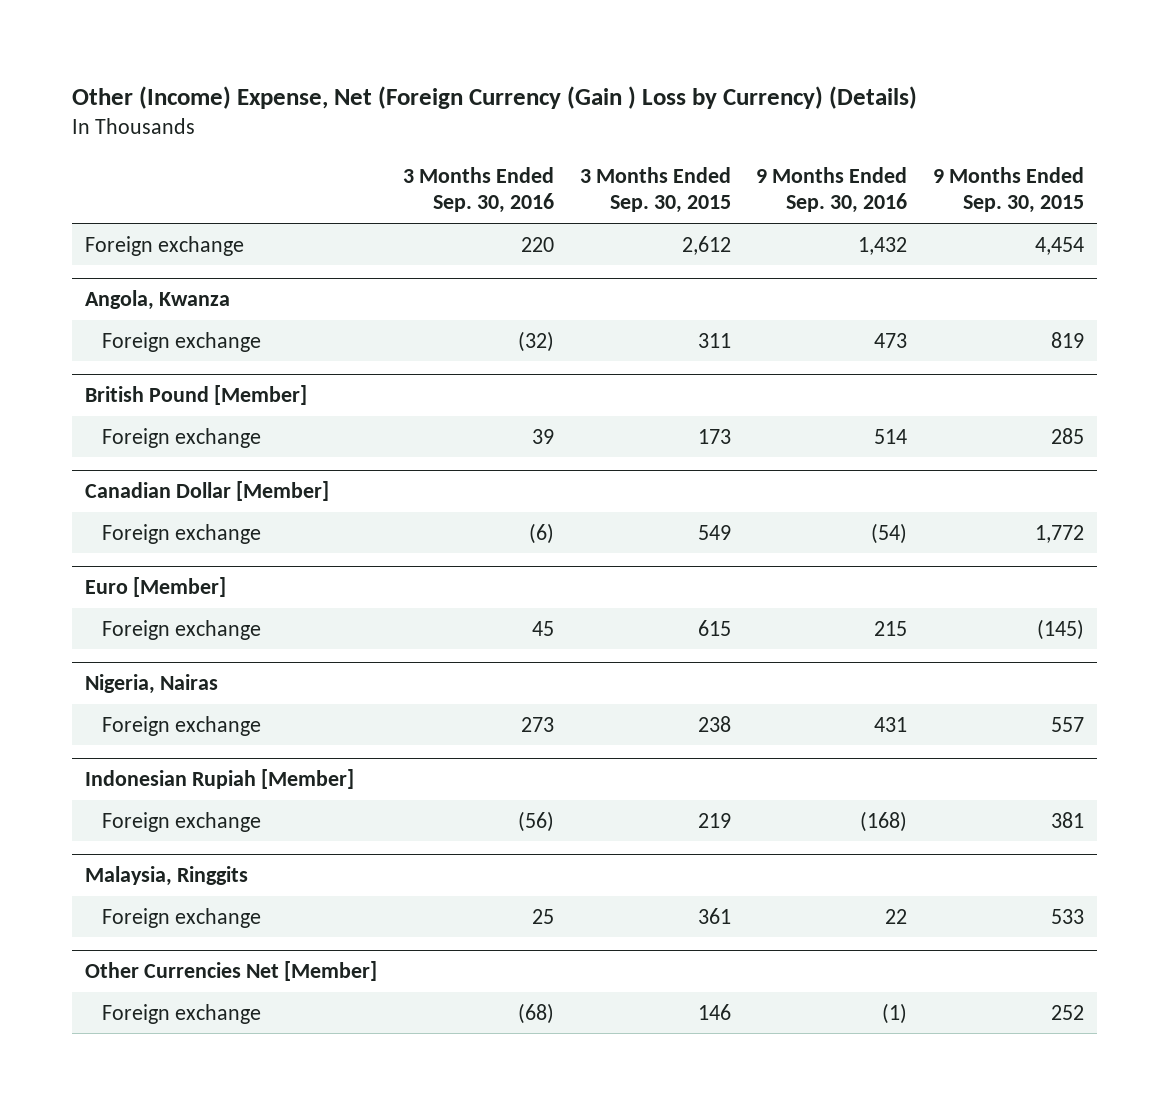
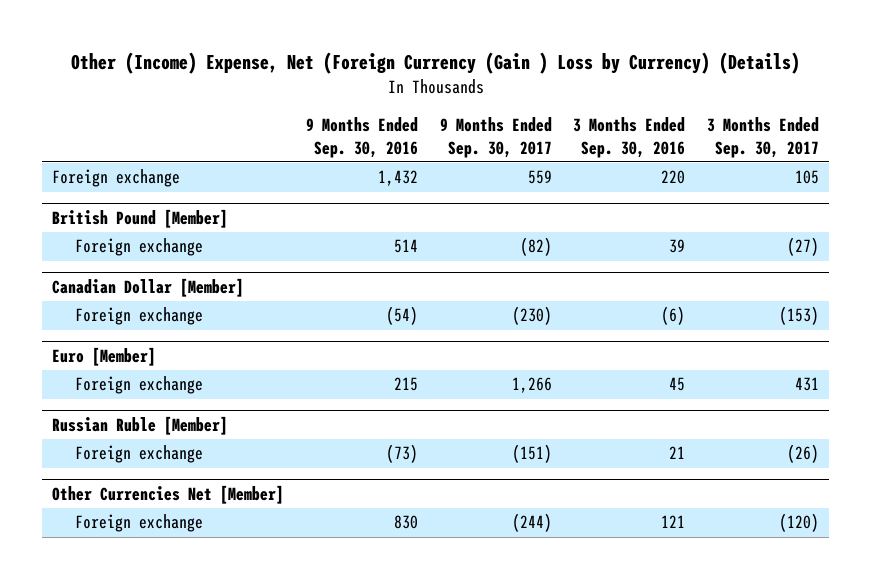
[579,167,731,214] 3 Months Ended Sep. 30, 2015 -> none
[933,167,1085,214] 9 Months Ended Sep. 30, 2015 -> none
none -> [439,116,552,158] 9 Months Ended Sep. 30, 2017
none -> [706,116,819,158] 3 Months Ended Sep. 30, 2017
[84,289,230,310] Angola, Kwanza -> none
[101,331,261,352] Foreign exchange -> none
[84,673,218,694] Nigeria, Nairas -> none
[84,768,354,789] Indonesian Rupiah [Member] -> none
[101,811,261,832] Foreign exchange -> none
[84,865,248,886] Malaysia, Ringgits -> none
[101,907,261,928] Foreign exchange -> none
none -> [52,415,229,435] Russian Ruble [Member]
[520,716,554,732] 273 -> [669,446,686,460] 21
[874,716,908,732] 431 -> [385,444,418,464] (73)
[517,1002,554,1024] (68) -> [661,515,686,529] 121
[882,1002,908,1024] (1) -> [393,515,418,530] 830

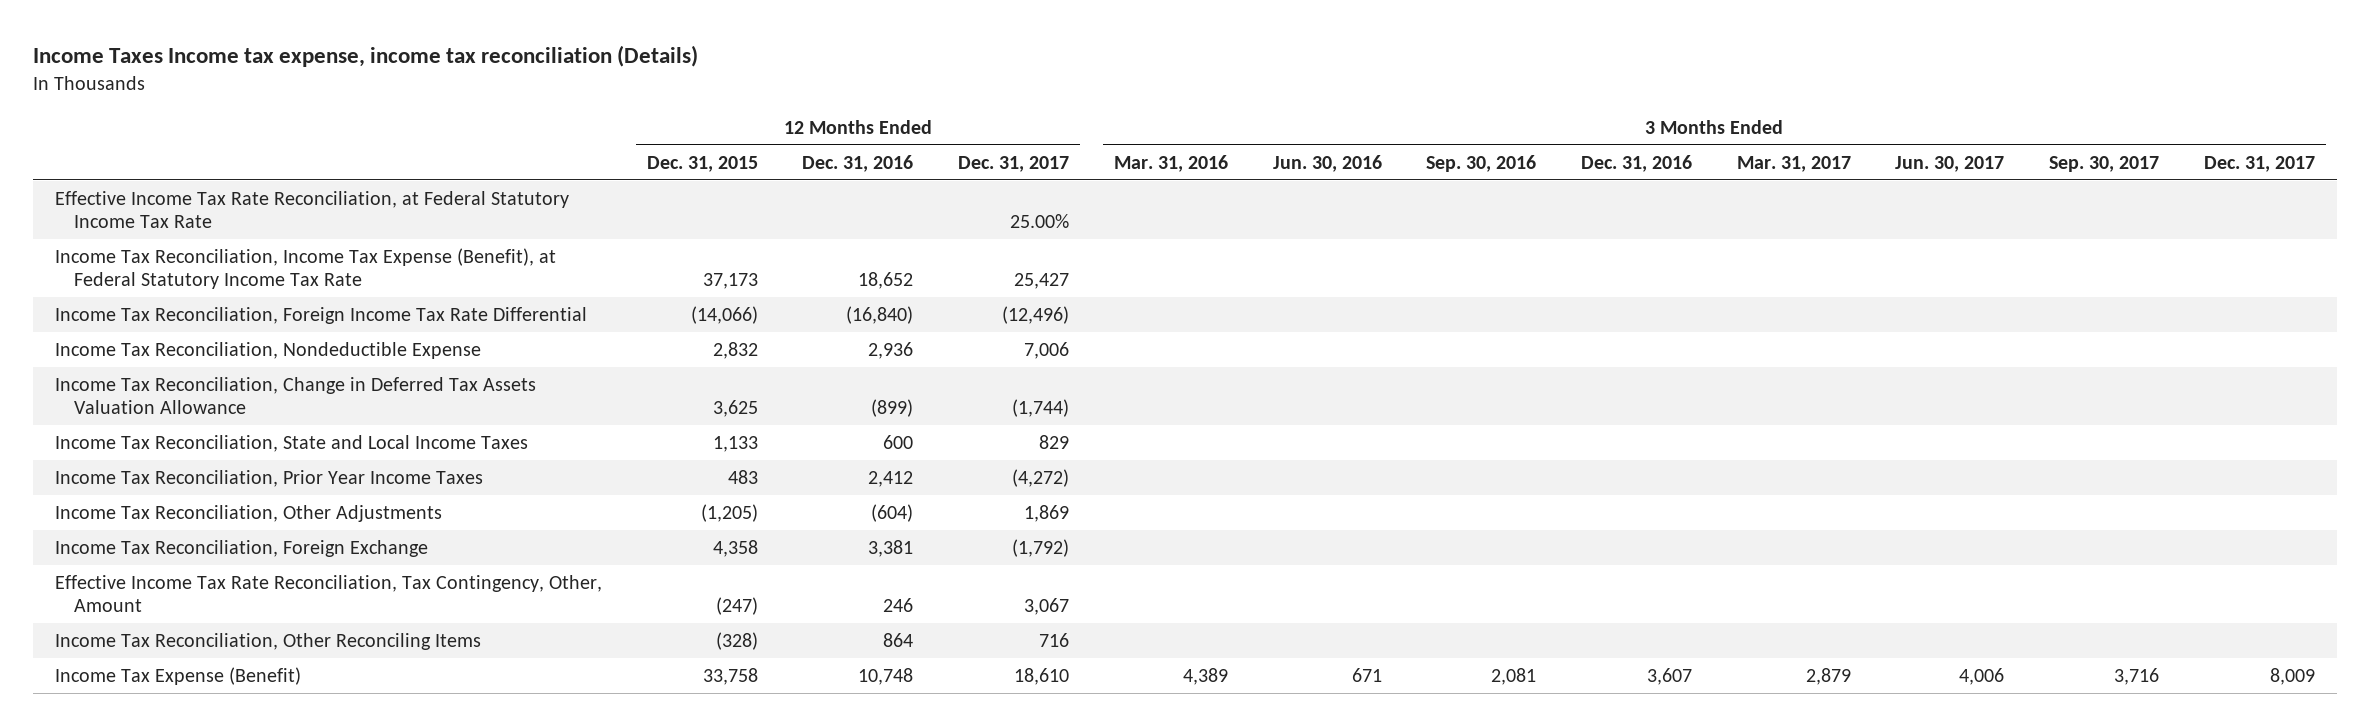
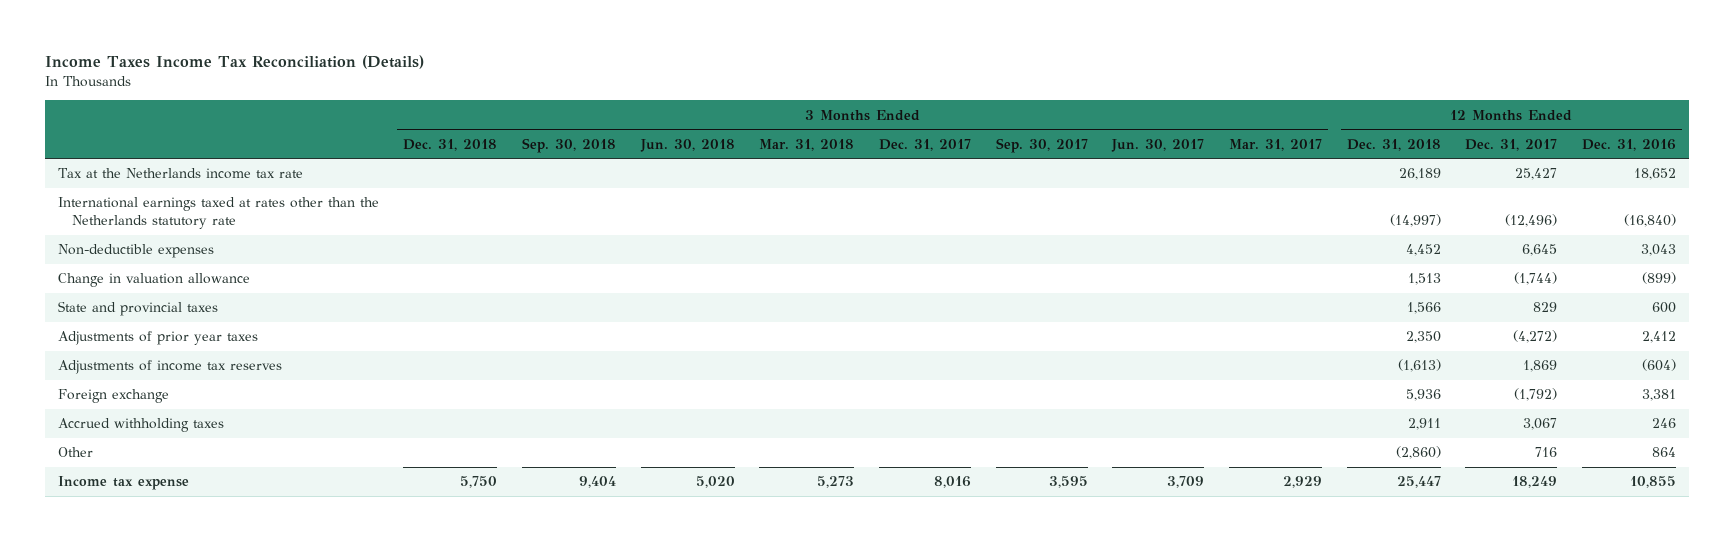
[32,45,698,68] Income Taxes Income tax expense, income tax reconciliation (Details) -> [45,55,425,70] Income Taxes Income Tax Reconciliation (Details)
[646,155,758,172] Dec. 31, 2015 -> none
[1113,154,1228,172] Mar. 31, 2016 -> none
[1272,154,1382,172] Jun. 30, 2016 -> none
[1426,154,1537,172] Sep. 30, 2016 -> none
[1581,154,1693,172] Dec. 31, 2016 -> none
none -> [403,138,498,151] Dec. 31, 2018
none -> [522,137,617,153] Sep. 30, 2018
none -> [639,138,735,152] Jun. 30, 2018
none -> [759,138,855,151] Mar. 31, 2018
none -> [1346,138,1441,151] Dec. 31, 2018
[54,191,569,229] Effective Income Tax Rate Reconciliation, at Federal Statutory Income Tax Rate -> none
[54,342,481,360] Income Tax Reconciliation, Nondeductible Expense -> none
[54,248,556,290] Income Tax Reconciliation, Income Tax Expense (Benefit), at Federal Statutory Income Tax Rate -> [57,168,303,180] Tax at the Netherlands income tax rate
[54,307,587,325] Income Tax Reconciliation, Foreign Income Tax Rate Differential -> [57,197,379,230] International earnings taxed at rates other than the Netherlands statutory rate
none -> [57,244,214,259] Non-deductible expenses
[54,377,536,415] Income Tax Reconciliation, Change in Deferred Tax Assets Valuation Allowance -> [57,273,250,288] Change in valuation allowance
[54,435,528,453] Income Tax Reconciliation, State and Local Income Taxes -> [57,301,218,317] State and provincial taxes
[54,470,483,488] Income Tax Reconciliation, Prior Year Income Taxes -> [57,331,258,346] Adjustments of prior year taxes
[54,505,442,523] Income Tax Reconciliation, Other Adjustments -> [57,360,282,375] Adjustments of income tax reserves
[54,540,428,558] Income Tax Reconciliation, Foreign Exchange -> [57,389,169,404] Foreign exchange
[54,575,602,613] Effective Income Tax Rate Reconciliation, Tax Contingency, Other, Amount -> [57,418,224,433] Accrued withholding taxes
[54,633,481,651] Income Tax Reconciliation, Other Reconciling Items -> [57,447,93,458] Other
[54,667,301,686] Income Tax Expense (Benefit) -> [57,476,189,491] Income tax expense
[858,668,914,686] 10,748 -> [1630,476,1677,489] 10,855
[1014,668,1070,686] 18,610 -> [1512,476,1558,489] 18,249
[1805,668,1851,686] 2,879 -> [1283,476,1323,489] 2,929
[1959,668,2005,686] 4,006 -> [1167,476,1205,489] 3,709
[2114,668,2160,686] 3,716 -> [1048,476,1088,489] 3,595
[2269,668,2315,686] 8,009 -> [934,476,972,489] 8,016

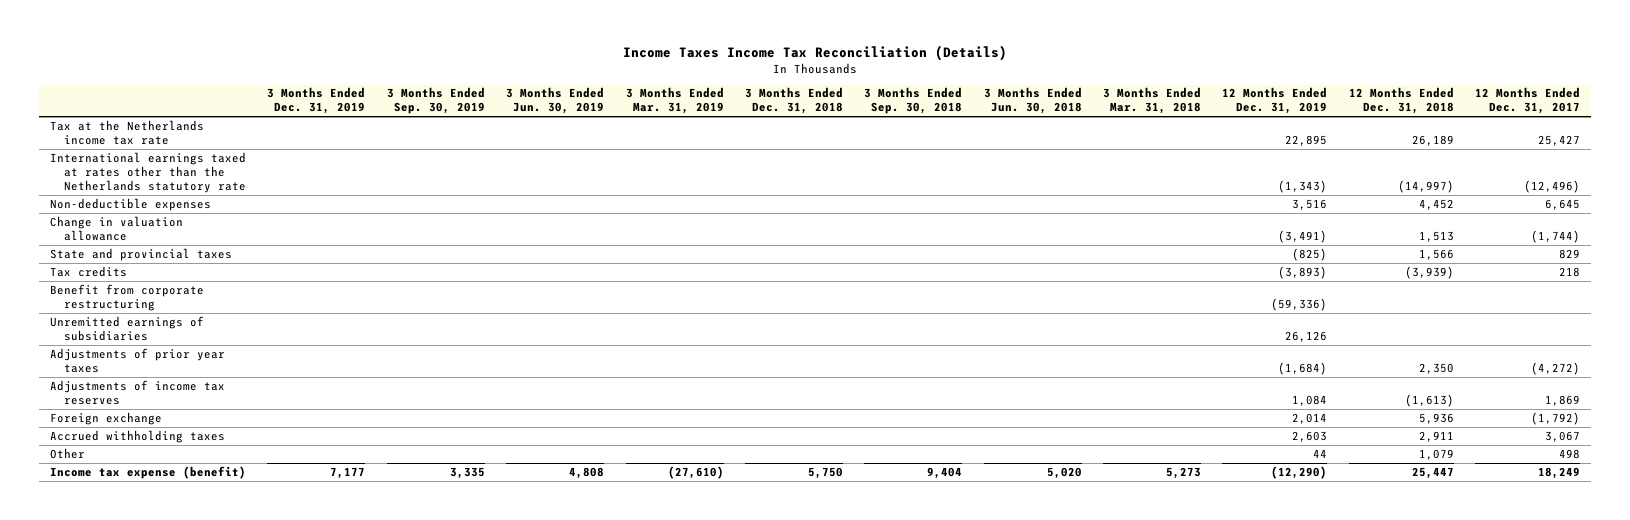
[879,138,972,151] Dec. 31, 2017 -> none
[995,137,1088,153] Sep. 30, 2017 -> none
[1111,138,1205,152] Jun. 30, 2017 -> none
[1229,138,1323,151] Mar. 31, 2017 -> none
[1582,138,1677,151] Dec. 31, 2016 -> none
none -> [267,87,366,115] 3 Months Ended Dec. 31, 2019
none -> [386,87,485,115] 3 Months Ended Sep. 30, 2019
none -> [506,87,605,115] 3 Months Ended Jun. 30, 2019
none -> [625,87,724,115] 3 Months Ended Mar. 31, 2019
none -> [1222,87,1328,115] 12 Months Ended Dec. 31, 2019
none -> [50,265,128,277] Tax credits
none -> [50,283,205,311] Benefit from corporate restructuring
none -> [50,315,205,341] Unremitted earnings of subsidiaries
[1395,446,1441,460] (2,860) -> [1418,448,1454,460] 1,079
[1535,447,1558,458] 716 -> [1559,448,1581,459] 498
[57,476,189,491] Income tax expense -> [50,465,247,479] Income tax expense (benefit)

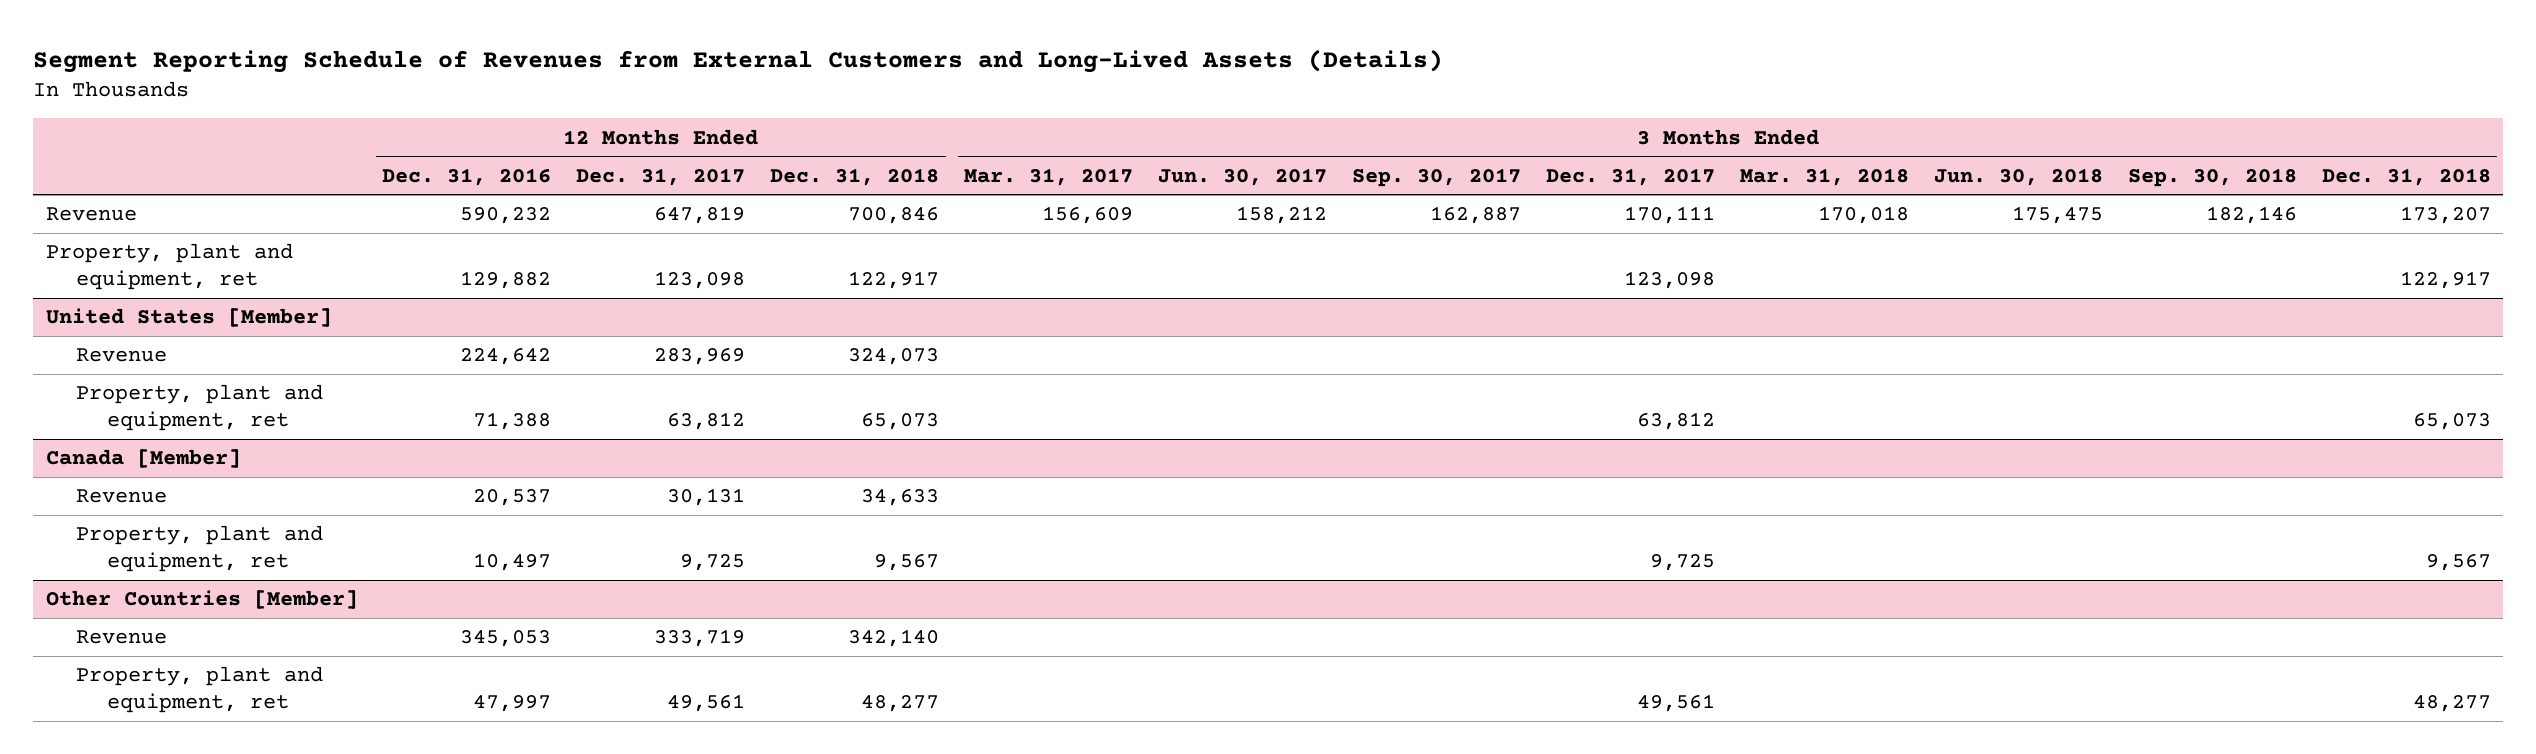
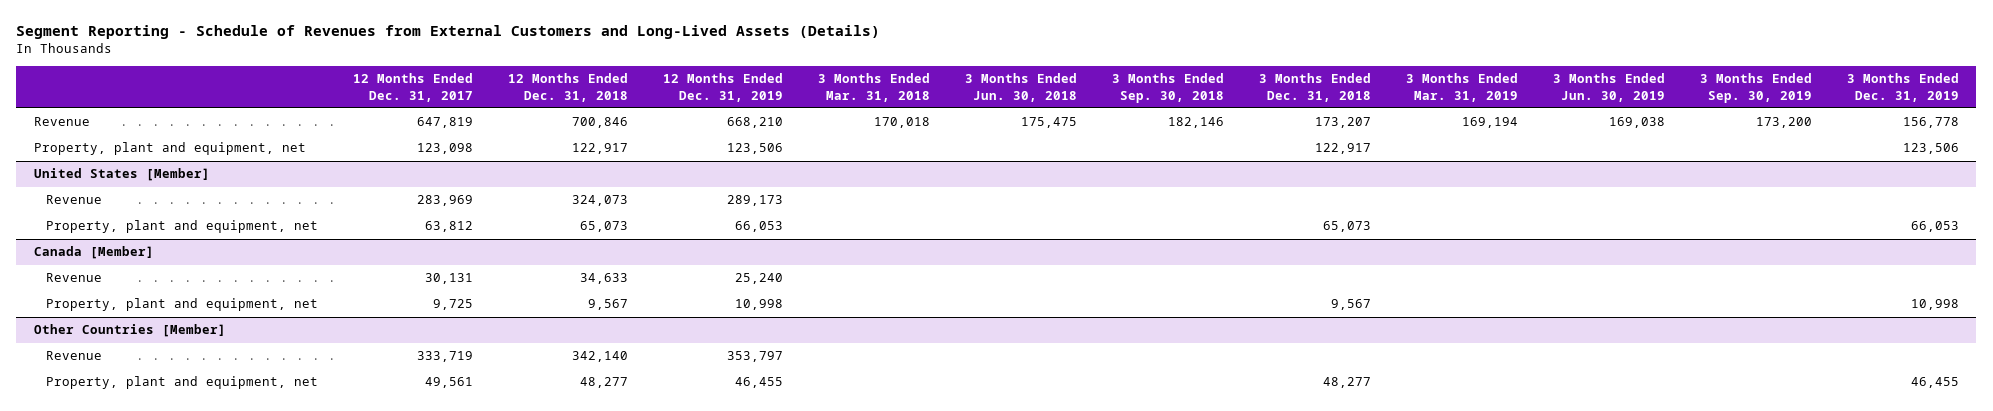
[33,48,1444,73] Segment Reporting Schedule of Revenues from External Customers and Long-Lived Assets (Details) -> [16,24,881,39] Segment Reporting - Schedule of Revenues from External Customers and Long-Lived Assets (Details)
[382,167,552,186] Dec. 31, 2016 -> none
[964,167,1134,186] Mar. 31, 2017 -> none
[1158,167,1328,186] Jun. 30, 2017 -> none
[1352,167,1522,187] Sep. 30, 2017 -> none
[1546,167,1716,186] Dec. 31, 2017 -> none
none -> [663,73,784,102] 12 Months Ended Dec. 31, 2019
none -> [1406,73,1519,102] 3 Months Ended Mar. 31, 2019
none -> [1553,73,1666,102] 3 Months Ended Jun. 30, 2019
none -> [1699,73,1812,103] 3 Months Ended Sep. 30, 2019
none -> [1846,73,1959,102] 3 Months Ended Dec. 31, 2019
[45,243,293,291] Property, plant and equipment, ret -> [33,142,306,156] Property, plant and equipment, net
[76,384,324,432] Property, plant and equipment, ret -> [46,220,319,234] Property, plant and equipment, net
[76,525,324,573] Property, plant and equipment, ret -> [46,298,319,312] Property, plant and equipment, net
[76,666,324,714] Property, plant and equipment, ret -> [46,376,319,390] Property, plant and equipment, net

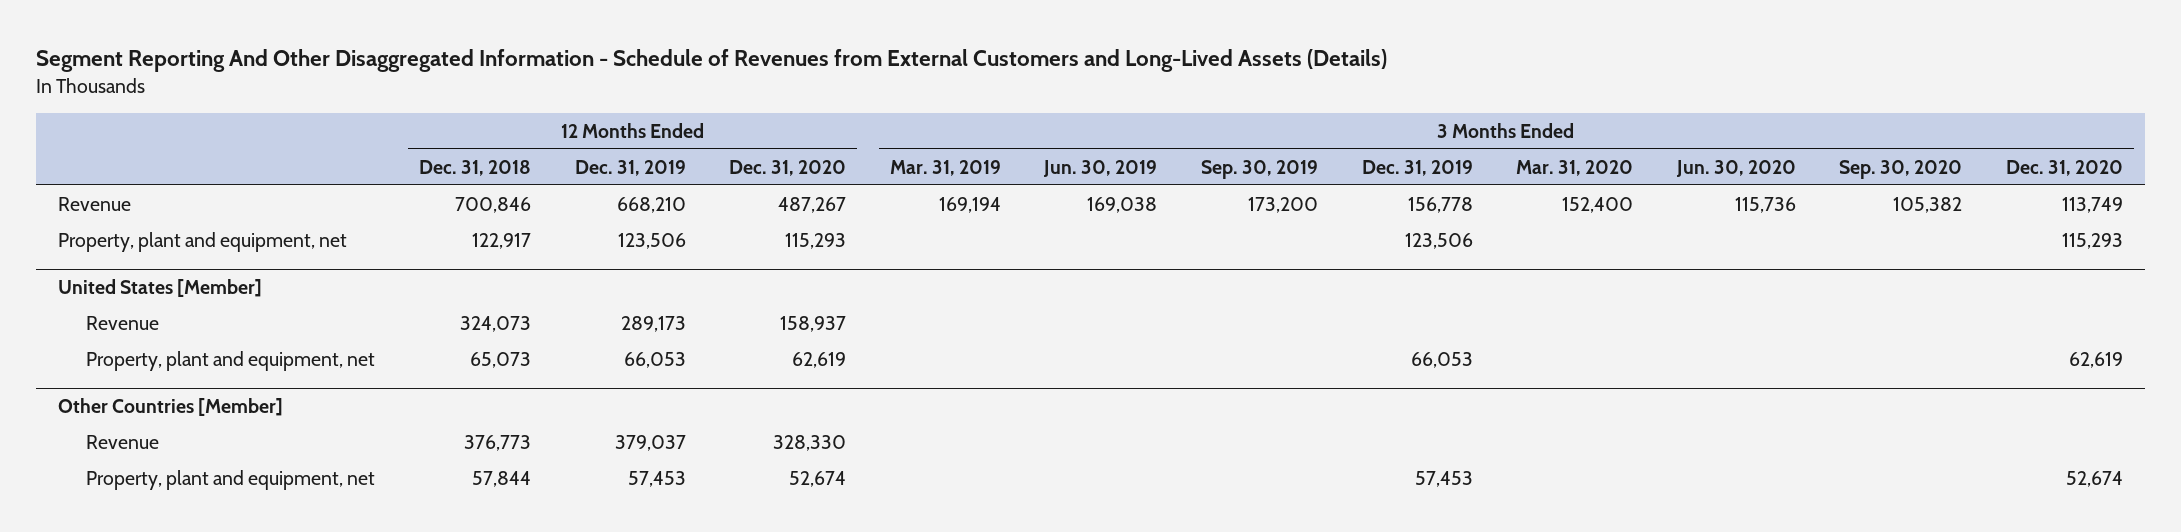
[16,24,881,39] Segment Reporting - Schedule of Revenues from External Customers and Long-Lived Assets (Details) -> [35,49,1387,73] Segment Reporting And Other Disaggregated Information - Schedule of Revenues from External Customers and Long-Lived Assets (Details)
[353,73,474,102] 12 Months Ended Dec. 31, 2017 -> none
[818,73,931,102] 3 Months Ended Mar. 31, 2018 -> none
[965,73,1078,102] 3 Months Ended Jun. 30, 2018 -> none
[1112,73,1225,103] 3 Months Ended Sep. 30, 2018 -> none
[1259,73,1372,102] 3 Months Ended Dec. 31, 2018 -> none
none -> [729,159,847,176] Dec. 31, 2020
none -> [1516,159,1634,176] Mar. 31, 2020
none -> [1675,159,1796,177] Jun. 30, 2020
none -> [1839,159,1963,179] Sep. 30, 2020
none -> [2005,159,2123,176] Dec. 31, 2020
[33,246,154,260] Canada [Member] -> none
[46,273,103,283] Revenue -> none
[46,298,319,312] Property, plant and equipment, net -> none
[572,351,629,363] 342,140 -> [464,434,532,451] 376,773
[727,351,784,363] 353,797 -> [614,434,686,451] 379,037
[580,377,629,389] 48,277 -> [472,470,532,487] 57,844
[735,377,784,389] 46,455 -> [627,470,686,487] 57,453
[1910,377,1959,389] 46,455 -> [1414,470,1473,487] 57,453

